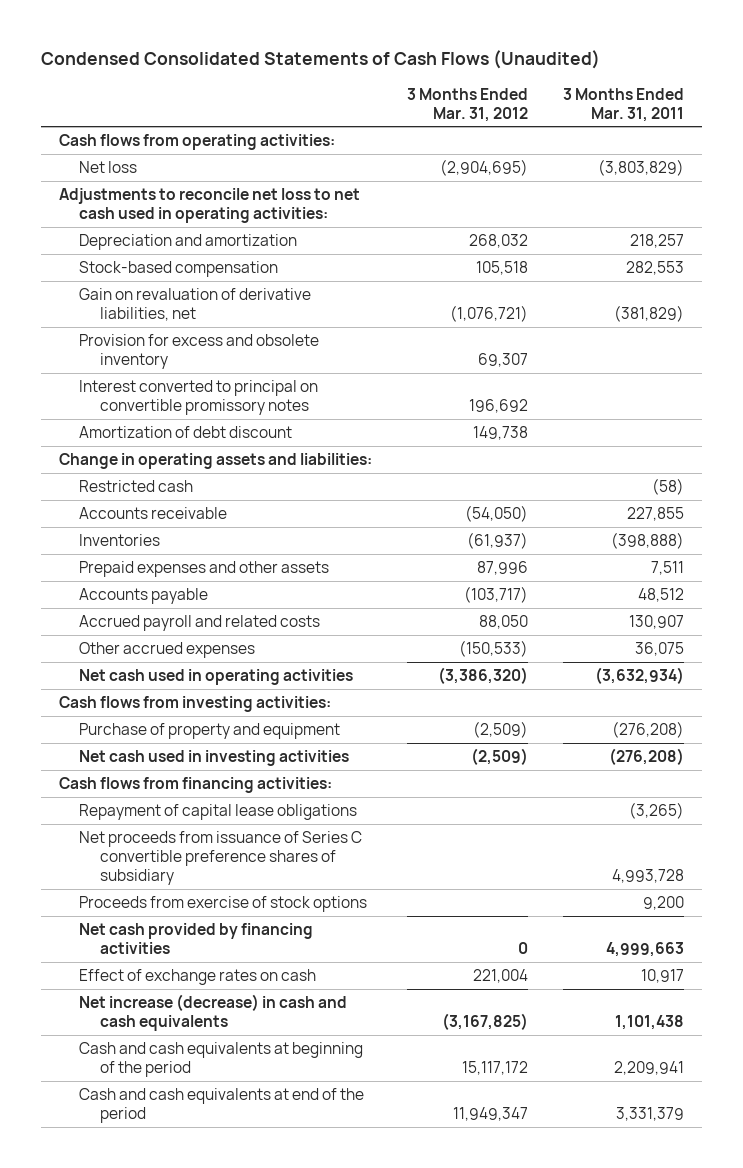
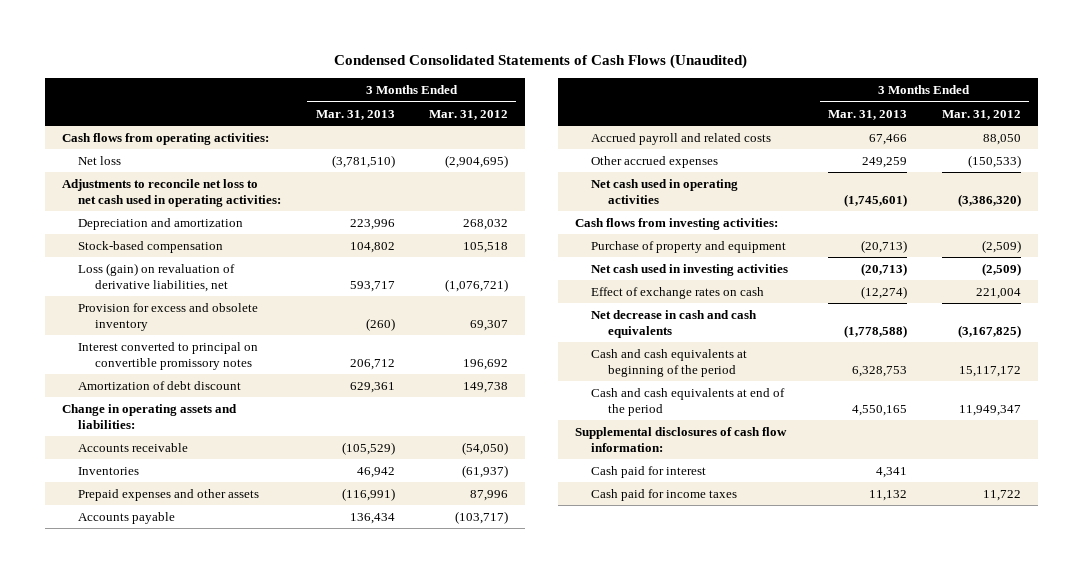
[563,87,685,122] 3 Months Ended Mar. 31, 2011 -> none
none -> [315,109,395,120] Mar. 31, 2013
[79,288,312,322] Gain on revaluation of derivative liabilities, net -> [78,262,236,292] Loss (gain) on revaluation of derivative liabilities, net
[79,480,194,493] Restricted cash -> none
[58,777,332,794] Cash flows from financing activities: -> none
[79,804,358,821] Repayment of capital lease obligations -> none
[79,831,363,886] Net proceeds from issuance of Series C convertible preference shares of subsidiary -> none
[79,896,368,913] Proceeds from exercise of stock options -> none
[79,923,314,955] Net cash provided by financing activities -> none
[79,994,348,1032] Net increase (decrease) in cash and cash equivalents -> [591,309,758,338] Net decrease in cash and cash equivalents
none -> [574,426,787,452] Supplemental disclosures of cash flow information:
none -> [591,465,707,478] Cash paid for interest
none -> [591,488,738,501] Cash paid for income taxes

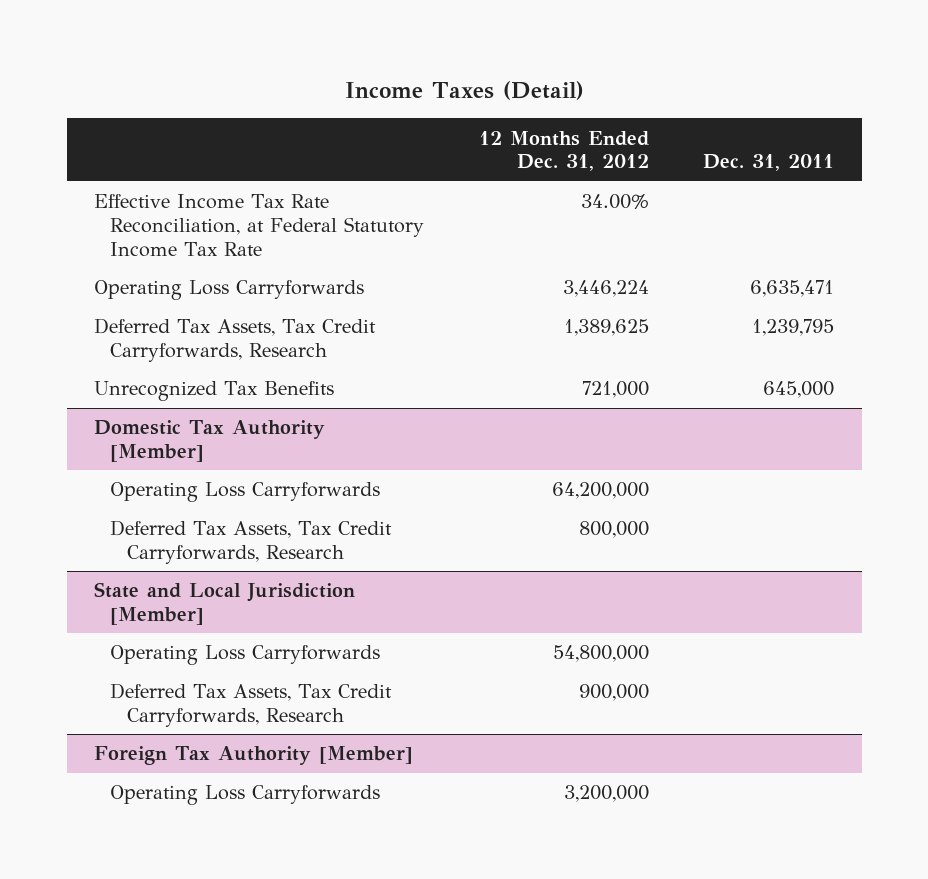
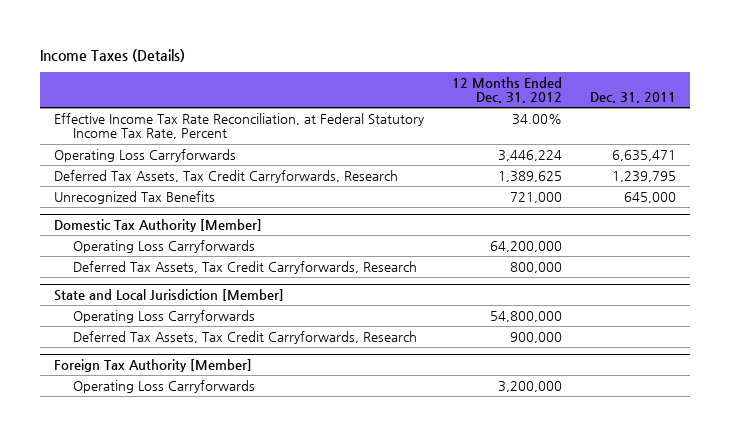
[345,81,585,101] Income Taxes (Detail) -> [40,48,186,62] Income Taxes (Details)
[94,194,425,257] Effective Income Tax Rate Reconciliation, at Federal Statutory Income Tax Rate -> [54,112,425,140] Effective Income Tax Rate Reconciliation, at Federal Statutory Income Tax Rate, Percent

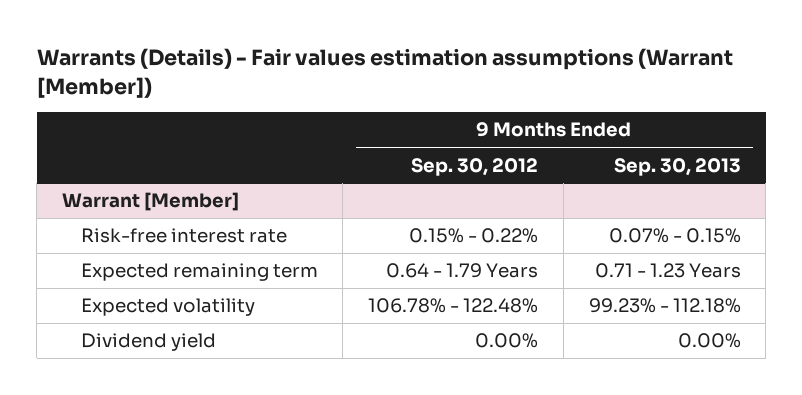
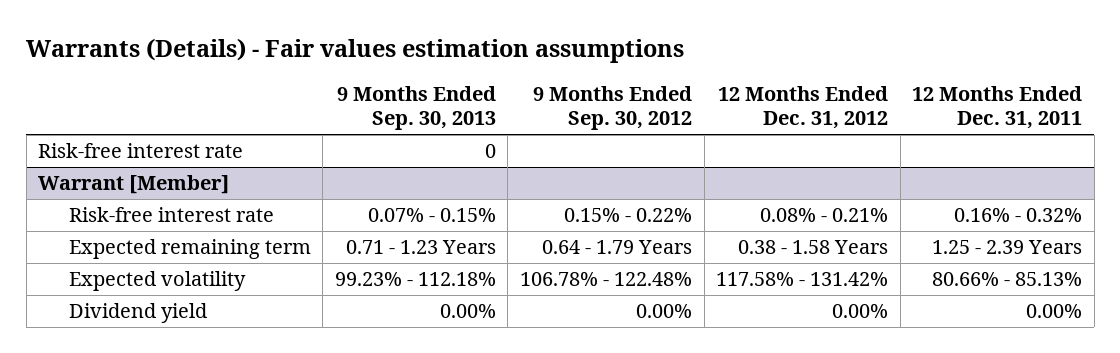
[36,48,733,98] Warrants (Details) - Fair values estimation assumptions (Warrant [Member]) -> [26,38,685,64] Warrants (Details) - Fair values estimation assumptions
none -> [718,85,889,130] 12 Months Ended Dec. 31, 2012
none -> [912,85,1083,130] 12 Months Ended Dec. 31, 2011
none -> [38,143,244,159] Risk-free interest rate

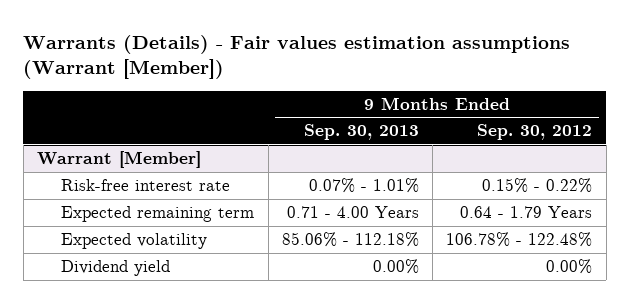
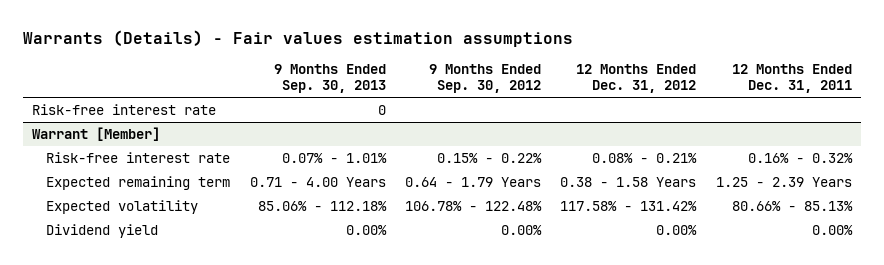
[23,34,571,80] Warrants (Details) - Fair values estimation assumptions (Warrant [Member]) -> [22,29,573,47] Warrants (Details) - Fair values estimation assumptions
none -> [576,63,697,94] 12 Months Ended Dec. 31, 2012
none -> [731,63,852,94] 12 Months Ended Dec. 31, 2011
none -> [32,103,217,115] Risk-free interest rate

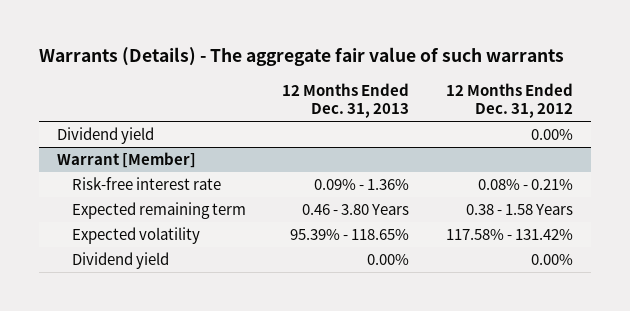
[22,29,573,47] Warrants (Details) - Fair values estimation assumptions -> [39,47,565,67] Warrants (Details) - The aggregate fair value of such warrants
[273,63,386,94] 9 Months Ended Sep. 30, 2013 -> none
[429,63,542,94] 9 Months Ended Sep. 30, 2012 -> none
[731,63,852,94] 12 Months Ended Dec. 31, 2011 -> none
none -> [282,82,410,118] 12 Months Ended Dec. 31, 2013
[32,103,217,115] Risk-free interest rate -> none
none -> [57,127,155,145] Dividend yield

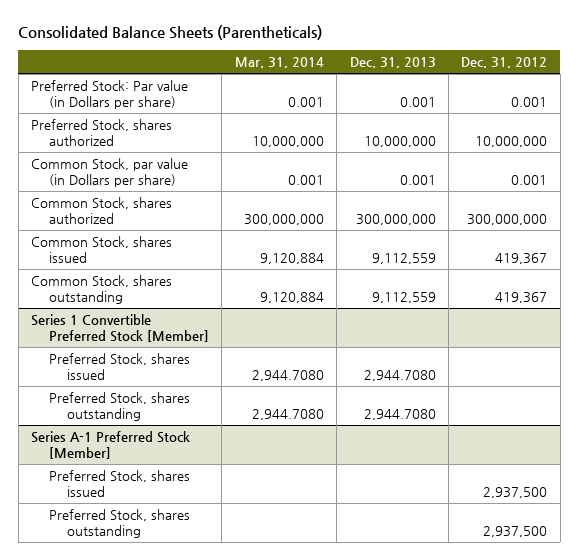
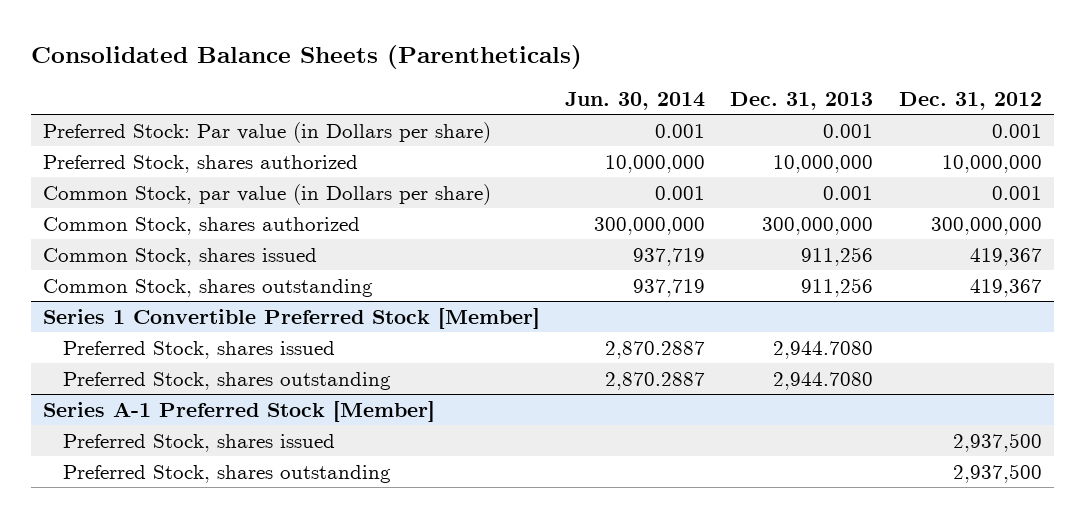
[234,57,324,69] Mar. 31, 2014 -> none
none -> [565,91,706,110] Jun. 30, 2014
[371,252,436,264] 9,112,559 -> [801,246,874,266] 911,256
[371,291,436,303] 9,112,559 -> [801,277,874,297] 911,256

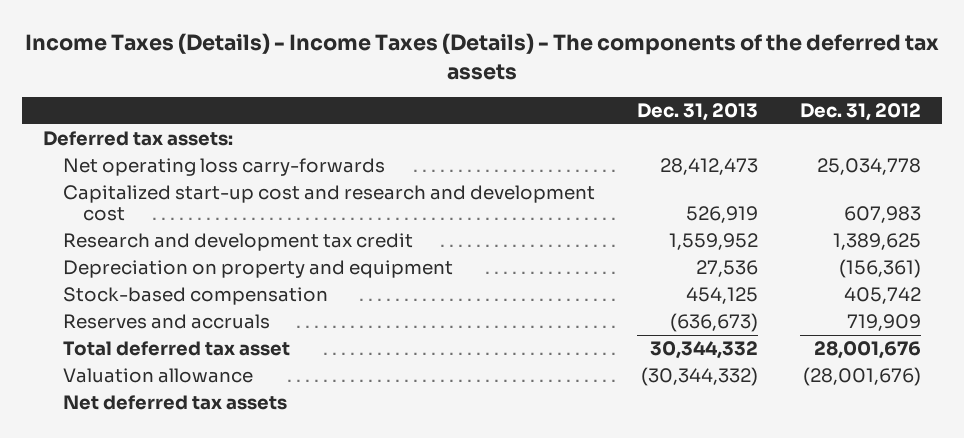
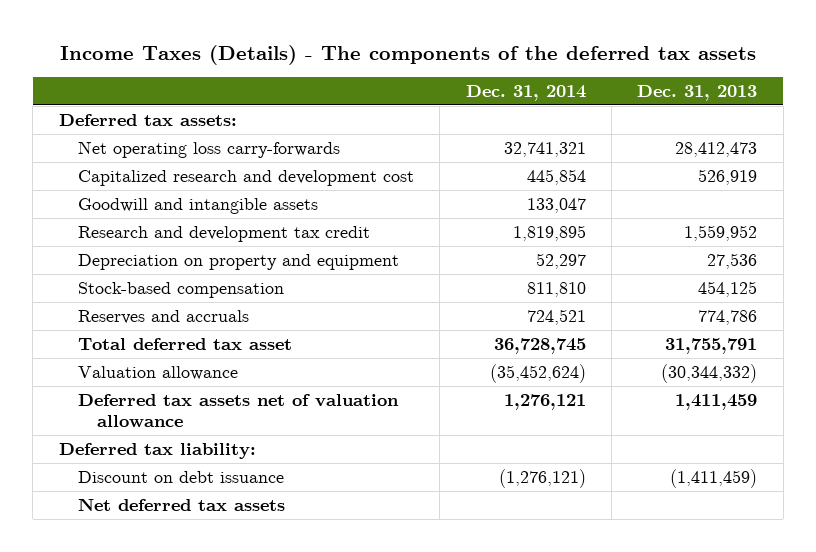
[24,33,939,80] Income Taxes (Details) - Income Taxes (Details) - The components of the deferred tax assets -> [59,44,756,65] Income Taxes (Details) - The components of the deferred tax assets
[800,103,922,122] Dec. 31, 2012 -> none
none -> [465,84,586,101] Dec. 31, 2014
[62,185,595,222] Capitalized start-up cost and research and development cost -> [77,169,414,186] Capitalized research and development cost
none -> [77,197,318,214] Goodwill and intangible assets
[670,313,759,333] (636,673) -> [698,309,758,325] 774,786
[650,341,759,360] 30,344,332 -> [665,337,758,354] 31,755,791
none -> [77,393,399,427] Deferred tax assets net of valuation allowance
none -> [58,442,256,459] Deferred tax liability:
none -> [77,470,284,483] Discount on debt issuance

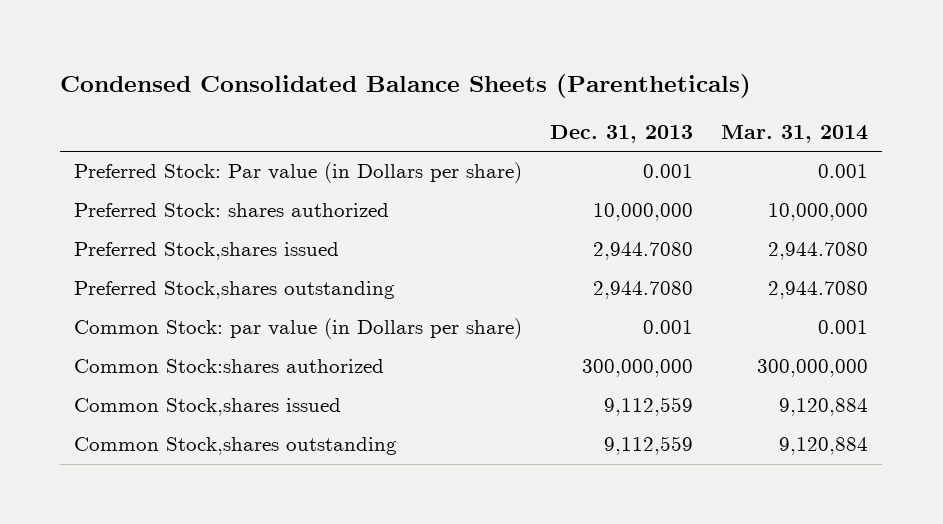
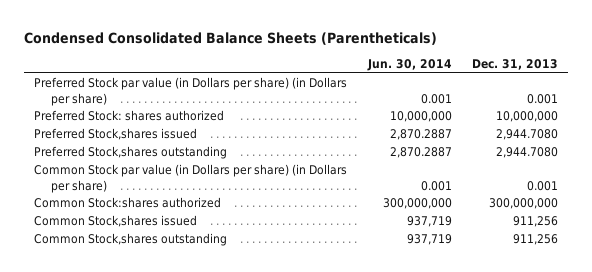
[721,125,869,144] Mar. 31, 2014 -> none
none -> [366,59,452,72] Jun. 30, 2014
[74,162,523,184] Preferred Stock: Par value (in Dollars per share) -> [34,77,348,106] Preferred Stock par value (in Dollars per share) (in Dollars per share)
[74,318,523,340] Common Stock: par value (in Dollars per share) -> [34,164,348,193] Common Stock par value (in Dollars per share) (in Dollars per share)
[604,397,694,417] 9,112,559 -> [513,216,559,228] 911,256
[604,436,694,456] 9,112,559 -> [513,234,559,246] 911,256

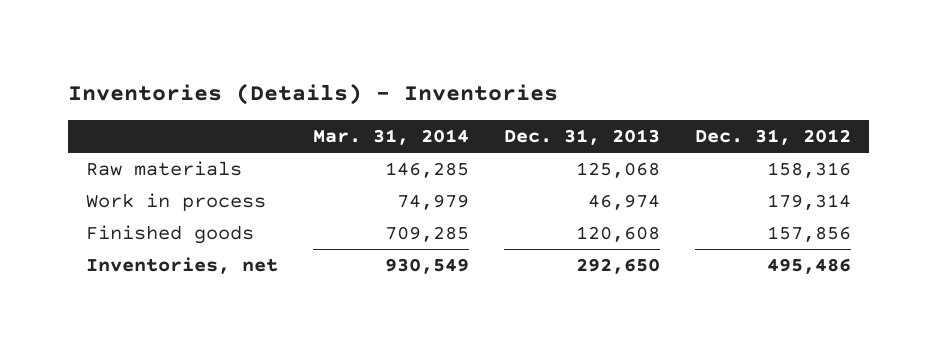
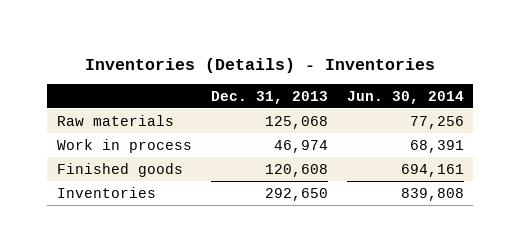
[313,129,470,146] Mar. 31, 2014 -> none
[695,129,852,146] Dec. 31, 2012 -> none
none -> [346,90,464,104] Jun. 30, 2014
[85,257,278,275] Inventories, net -> [56,186,156,198] Inventories

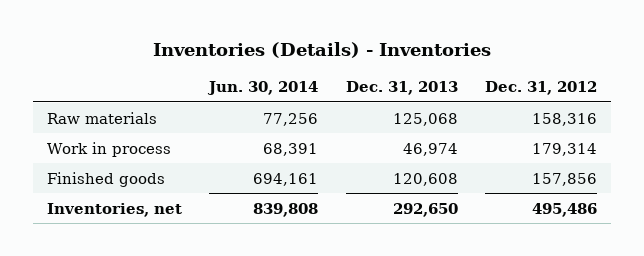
none -> [485,81,598,96] Dec. 31, 2012
[56,186,156,198] Inventories -> [46,202,182,217] Inventories, net

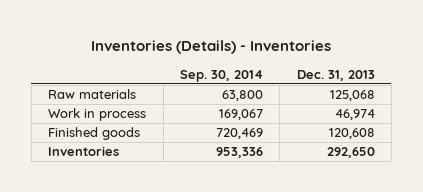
[207,81,319,96] Jun. 30, 2014 -> none
[485,81,598,96] Dec. 31, 2012 -> none
none -> [179,69,263,82] Sep. 30, 2014
[46,202,182,217] Inventories, net -> [48,146,120,157] Inventories

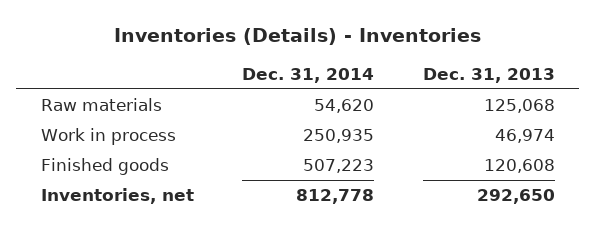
[179,69,263,82] Sep. 30, 2014 -> none
none -> [242,67,375,83] Dec. 31, 2014
[48,146,120,157] Inventories -> [40,188,194,205] Inventories, net

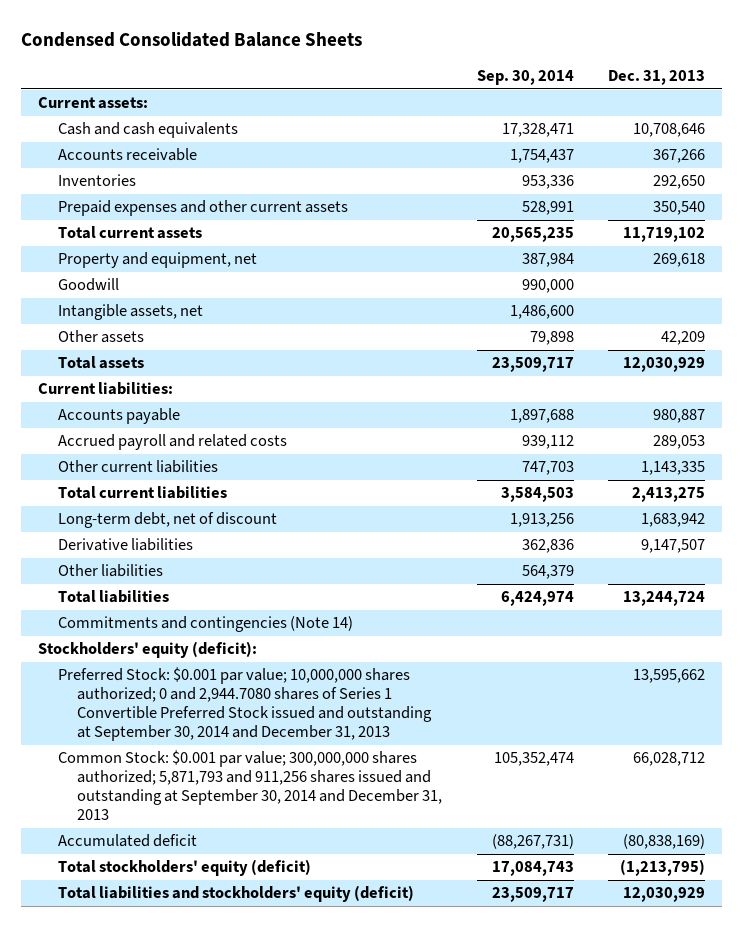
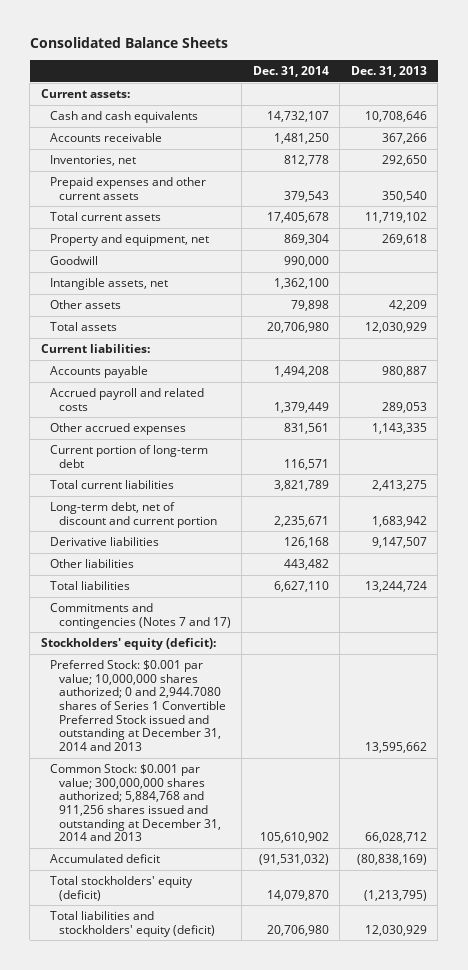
[20,32,362,48] Condensed Consolidated Balance Sheets -> [29,37,228,49] Consolidated Balance Sheets
[476,70,574,86] Sep. 30, 2014 -> none
none -> [252,66,329,78] Dec. 31, 2014
[57,174,136,187] Inventories -> [49,154,136,166] Inventories, net
[57,460,218,474] Other current liabilities -> [49,422,186,435] Other accrued expenses
none -> [49,444,208,468] Current portion of long-term debt
[57,512,277,529] Long-term debt, net of discount -> [49,501,217,528] Long-term debt, net of discount and current portion
[57,616,353,633] Commitments and contingencies (Note 14) -> [49,602,231,629] Commitments and contingencies (Notes 7 and 17)
[57,667,433,742] Preferred Stock: $0.001 par value; 10,000,000 shares authorized; 0 and 2,944.7080 shares of Series 1 Convertible Preferred Stock issued and outstanding at September 30, 2014 and December 31, 2013 -> [49,659,226,752] Preferred Stock: $0.001 par value; 10,000,000 shares authorized; 0 and 2,944.7080 shares of Series 1 Convertible Preferred Stock issued and outstanding at December 31, 2014 and 2013
[57,750,443,821] Common Stock: $0.001 par value; 300,000,000 shares authorized; 5,871,793 and 911,256 shares issued and outstanding at September 30, 2014 and December 31, 2013 -> [49,763,221,842] Common Stock: $0.001 par value; 300,000,000 shares authorized; 5,884,768 and 911,256 shares issued and outstanding at December 31, 2014 and 2013

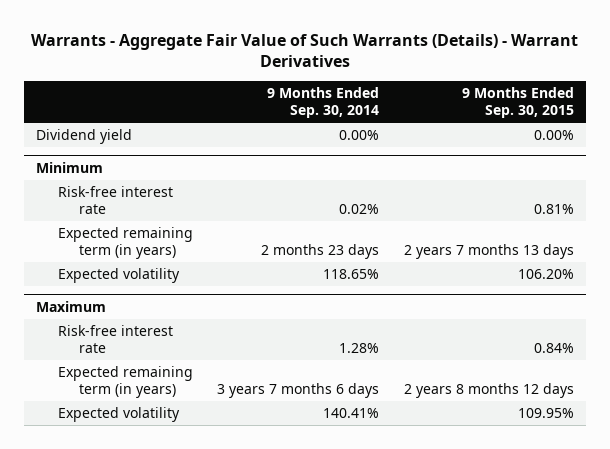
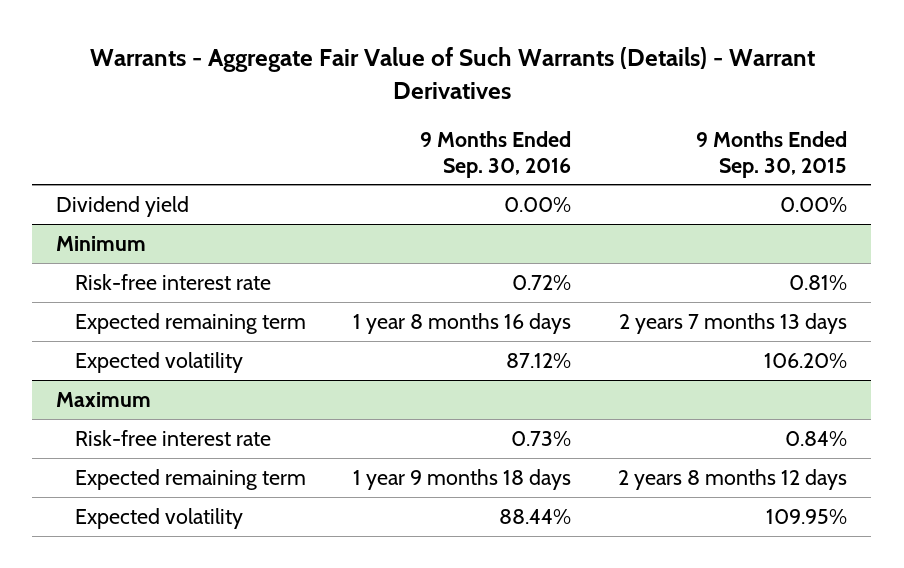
[267,87,380,119] 9 Months Ended Sep. 30, 2014 -> none
none -> [420,131,572,178] 9 Months Ended Sep. 30, 2016
[57,227,193,260] Expected remaining term (in years) -> [74,312,306,334] Expected remaining term
[57,366,193,399] Expected remaining term (in years) -> [74,468,306,490] Expected remaining term

